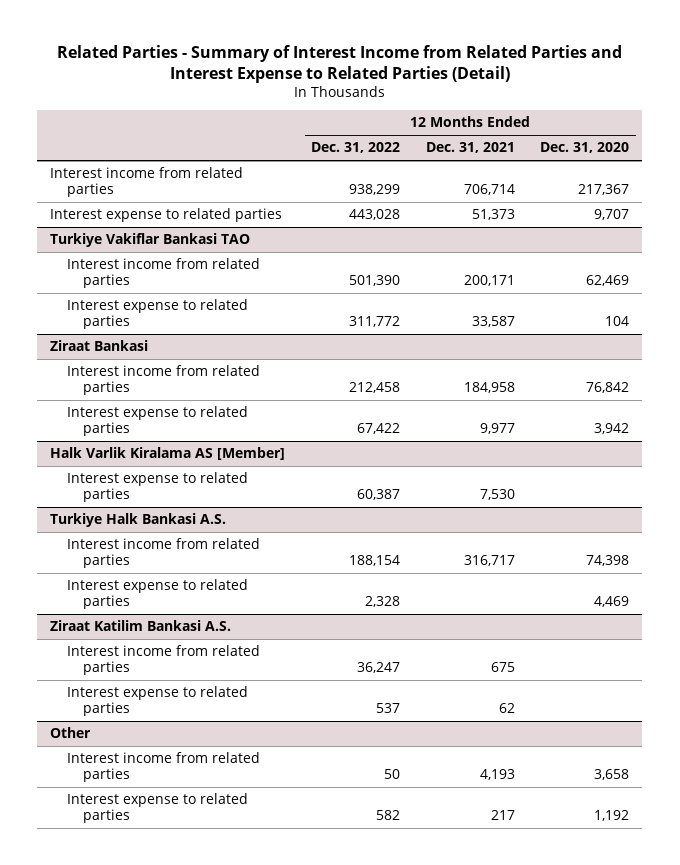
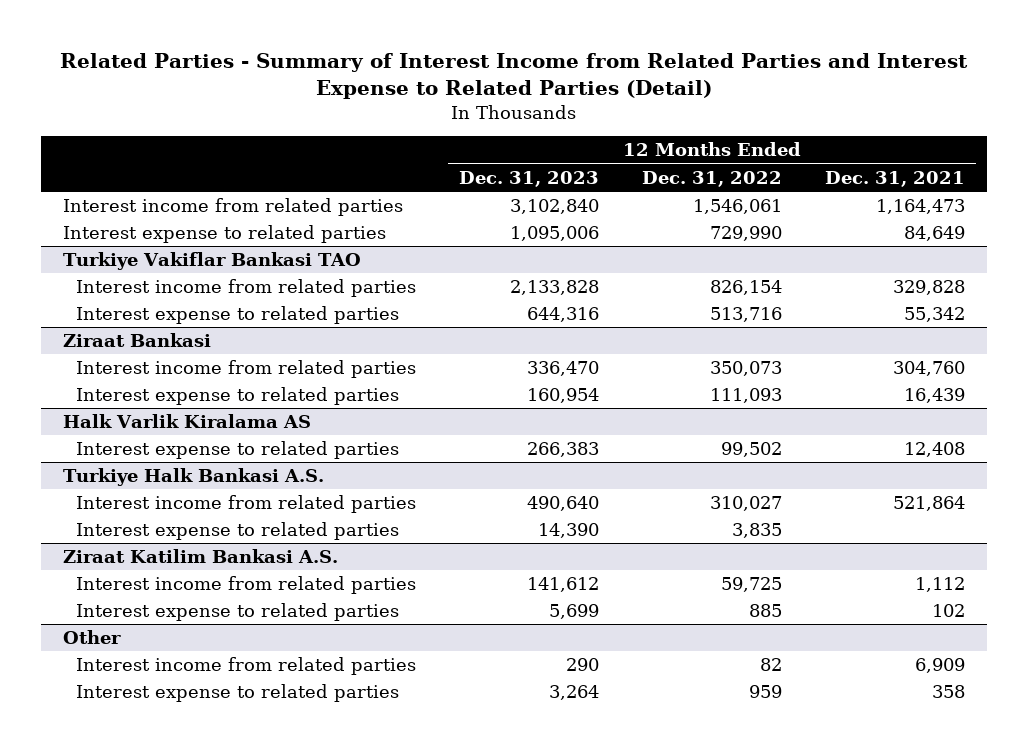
[540,142,630,154] Dec. 31, 2020 -> none
none -> [458,170,599,187] Dec. 31, 2023
[348,183,400,195] 938,299 -> [693,199,783,215] 1,546,061
[463,183,515,195] 706,714 -> [876,199,966,215] 1,164,473
[348,209,400,221] 443,028 -> [710,226,783,242] 729,990
[471,209,515,221] 51,373 -> [904,226,966,242] 84,649
[348,274,400,286] 501,390 -> [710,280,783,296] 826,154
[463,274,515,286] 200,171 -> [893,280,966,296] 329,828
[348,315,400,327] 311,772 -> [710,307,783,323] 513,716
[471,315,515,327] 33,587 -> [904,307,966,323] 55,342
[348,381,400,393] 212,458 -> [710,361,783,377] 350,073
[463,381,515,393] 184,958 -> [893,361,966,377] 304,760
[356,422,400,434] 67,422 -> [710,388,783,404] 111,093
[479,422,515,434] 9,977 -> [904,388,966,404] 16,439
[50,447,286,461] Halk Varlik Kiralama AS [Member] -> [62,414,311,429] Halk Varlik Kiralama AS
[356,488,400,500] 60,387 -> [721,442,783,458] 99,502
[479,488,515,500] 7,530 -> [904,442,966,458] 12,408
[348,554,400,566] 188,154 -> [710,496,783,512] 310,027
[463,554,515,566] 316,717 -> [893,496,966,512] 521,864
[364,595,400,607] 2,328 -> [732,523,783,539] 3,835
[356,661,400,673] 36,247 -> [721,577,783,593] 59,725
[490,661,515,672] 675 -> [915,577,966,593] 1,112
[375,702,400,713] 537 -> [749,604,783,618] 885
[498,702,515,713] 62 -> [932,604,966,618] 102
[383,768,400,779] 50 -> [760,658,783,672] 82
[479,768,515,780] 4,193 -> [915,658,966,674] 6,909
[375,809,400,820] 582 -> [749,685,783,699] 959
[490,809,515,820] 217 -> [932,685,966,699] 358

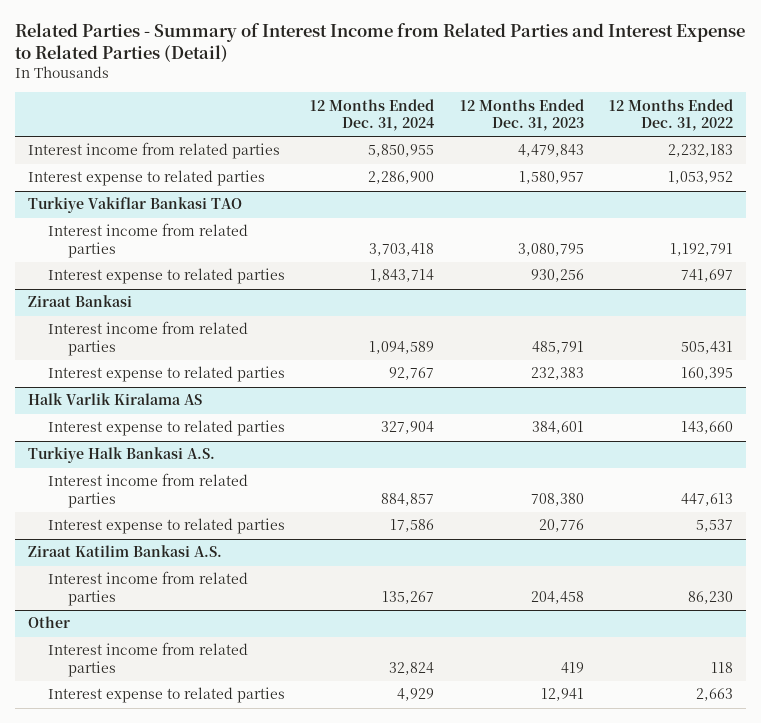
[825,170,966,187] Dec. 31, 2021 -> none
none -> [310,98,435,132] 12 Months Ended Dec. 31, 2024
[509,199,599,215] 3,102,840 -> [517,144,584,158] 4,479,843
[693,199,783,215] 1,546,061 -> [668,144,734,158] 2,232,183
[509,226,599,242] 1,095,006 -> [518,171,584,185] 1,580,957
[710,226,783,242] 729,990 -> [668,171,734,185] 1,053,952
[509,280,599,296] 2,133,828 -> [517,242,584,256] 3,080,795
[710,280,783,296] 826,154 -> [670,242,734,256] 1,192,791
[526,307,599,323] 644,316 -> [530,269,584,283] 930,256
[710,307,783,323] 513,716 -> [681,269,734,283] 741,697
[526,361,599,377] 336,470 -> [531,340,584,354] 485,791
[710,361,783,377] 350,073 -> [681,340,734,354] 505,431
[526,388,599,404] 160,954 -> [530,367,584,381] 232,383
[710,388,783,404] 111,093 -> [681,367,734,381] 160,395
[526,442,599,458] 266,383 -> [531,421,584,435] 384,601
[721,442,783,458] 99,502 -> [681,421,734,435] 143,660
[526,496,599,512] 490,640 -> [530,492,584,506] 708,380
[710,496,783,512] 310,027 -> [681,492,734,506] 447,613
[537,523,599,539] 14,390 -> [538,519,584,533] 20,776
[732,523,783,539] 3,835 -> [696,519,734,533] 5,537
[75,603,399,622] Interest expense to related parties -> none
[526,577,599,593] 141,612 -> [530,590,584,604] 204,458
[721,577,783,593] 59,725 -> [688,590,734,604] 86,230
[565,658,599,672] 290 -> [560,661,584,673] 419
[760,658,783,672] 82 -> [711,661,734,673] 118
[548,685,599,701] 3,264 -> [540,688,584,702] 12,941
[749,685,783,699] 959 -> [696,688,734,702] 2,663

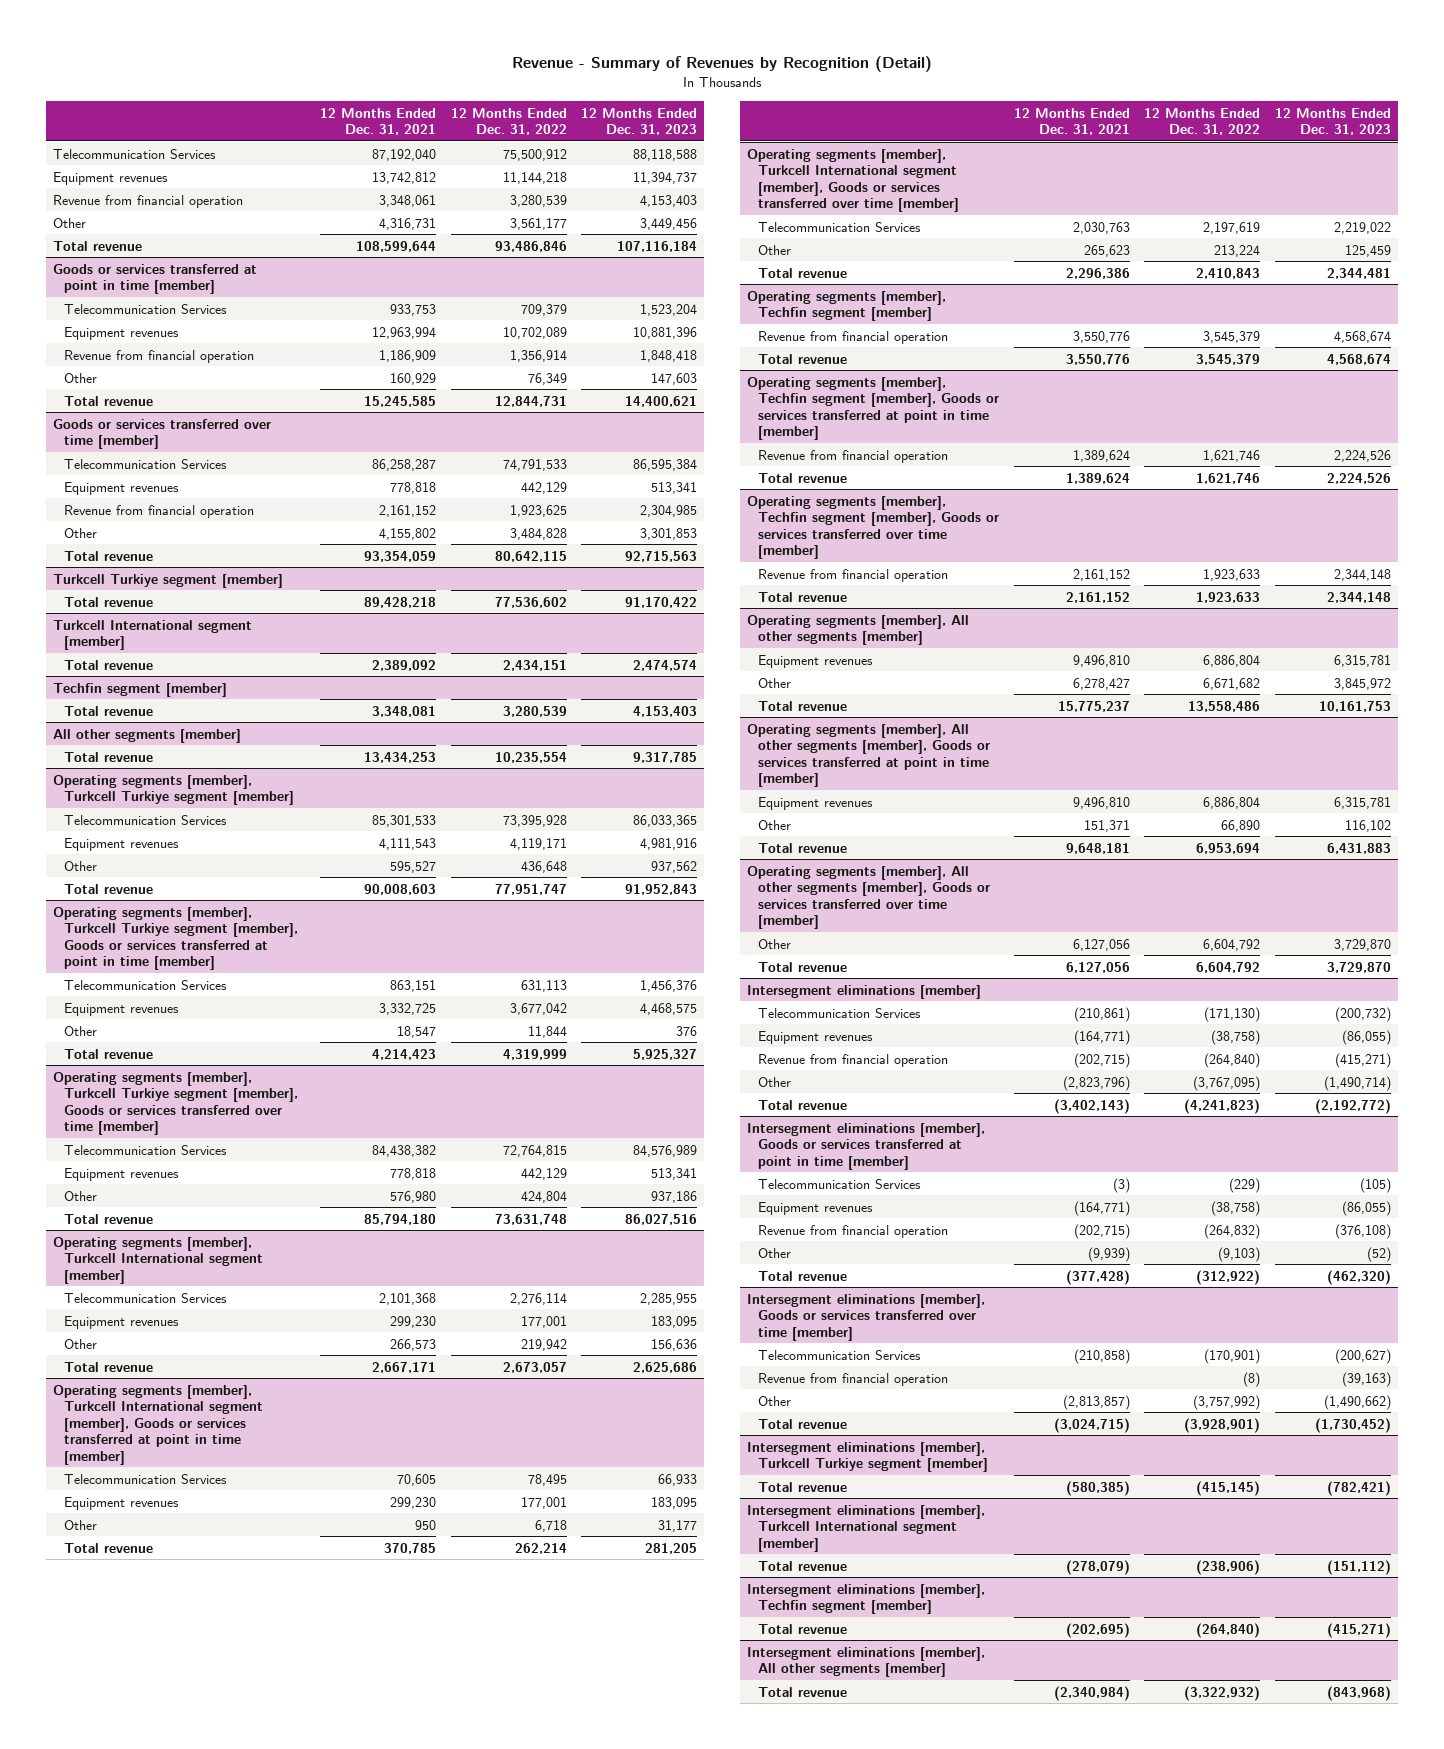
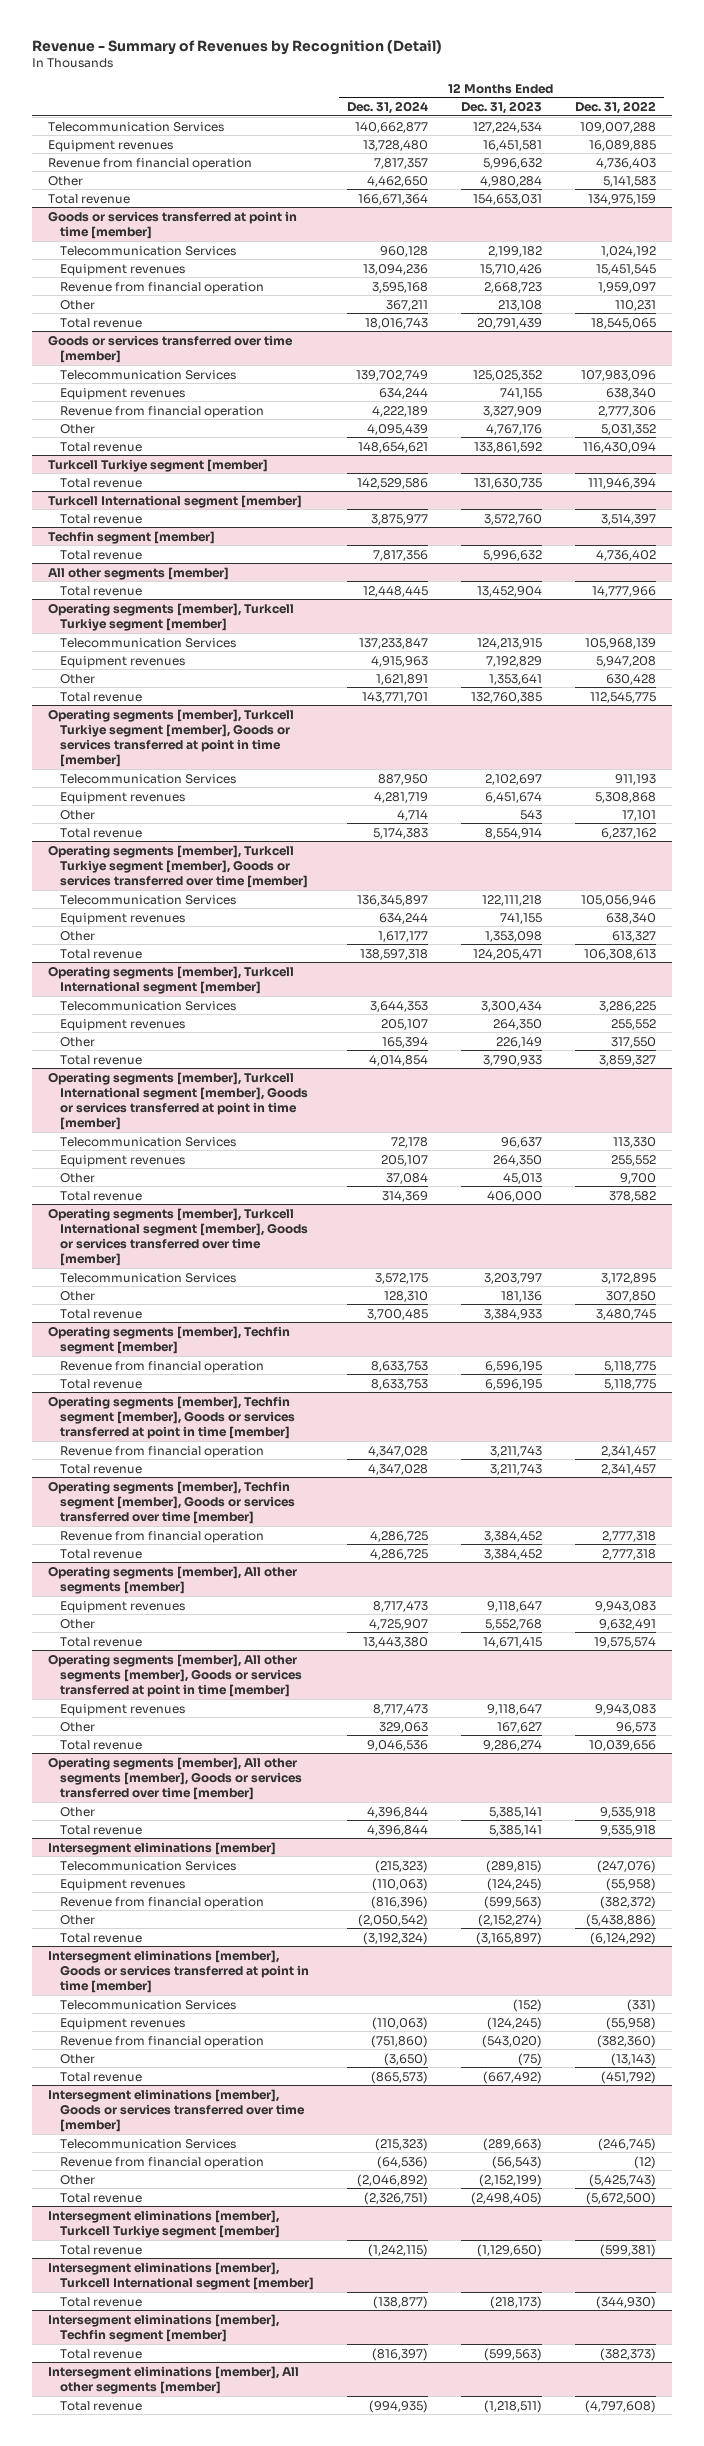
[319,107,436,136] 12 Months Ended Dec. 31, 2021 -> none
none -> [346,100,428,114] Dec. 31, 2024
[502,148,567,161] 75,500,912 -> [579,121,656,133] 109,007,288
[633,148,698,161] 88,118,588 -> [472,121,542,133] 127,224,534
[502,171,567,184] 11,144,218 -> [588,139,656,151] 16,089,885
[633,171,698,184] 11,394,737 -> [482,139,542,151] 16,451,581
[509,194,567,207] 3,280,539 -> [595,157,656,169] 4,736,403
[640,194,698,207] 4,153,403 -> [482,157,542,169] 5,996,632
[509,217,567,230] 3,561,177 -> [602,175,656,187] 5,141,583
[640,217,698,230] 3,449,456 -> [479,175,542,187] 4,980,284
[494,240,567,252] 93,486,846 -> [587,193,656,205] 134,975,159
[617,240,698,252] 107,116,184 -> [472,193,542,205] 154,653,031
[520,303,567,316] 709,379 -> [600,245,656,257] 1,024,192
[640,303,698,316] 1,523,204 -> [487,245,542,257] 2,199,182
[502,326,567,339] 10,702,089 -> [595,263,656,275] 15,451,545
[633,326,698,339] 10,881,396 -> [479,263,542,275] 15,710,426
[509,349,567,362] 1,356,914 -> [597,281,656,293] 1,959,097
[640,349,698,362] 1,848,418 -> [483,281,542,293] 2,668,723
[527,372,567,385] 76,349 -> [614,299,656,311] 110,231
[651,372,698,385] 147,603 -> [497,299,542,311] 213,108
[494,395,567,407] 12,844,731 -> [590,317,656,329] 18,545,065
[625,395,698,407] 14,400,621 -> [476,317,542,329] 20,791,439
[502,458,567,471] 74,791,533 -> [580,369,656,381] 107,983,096
[633,458,698,471] 86,595,384 -> [472,369,542,381] 125,025,352
[520,481,567,494] 442,129 -> [605,387,656,399] 638,340
[651,481,698,494] 513,341 -> [499,387,542,399] 741,155
[509,504,567,517] 1,923,625 -> [597,405,656,417] 2,777,306
[640,504,698,517] 2,304,985 -> [482,405,542,417] 3,327,909
[509,527,567,540] 3,484,828 -> [600,423,656,435] 5,031,352
[640,527,698,540] 3,301,853 -> [485,423,542,435] 4,767,176
[494,550,567,562] 80,642,115 -> [582,441,656,453] 116,430,094
[625,550,698,562] 92,715,563 -> [473,441,542,453] 133,861,592
[494,596,567,608] 77,536,602 -> [587,477,656,489] 111,946,394
[625,596,698,608] 91,170,422 -> [473,477,542,489] 131,630,735
[502,659,567,671] 2,434,151 -> [600,513,656,525] 3,514,397
[633,659,698,671] 2,474,574 -> [483,513,542,525] 3,572,760
[502,705,567,717] 3,280,539 -> [595,549,656,561] 4,736,402
[633,705,698,717] 4,153,403 -> [482,549,542,561] 5,996,632
[494,751,567,763] 10,235,554 -> [591,585,656,597] 14,777,966
[633,751,698,763] 9,317,785 -> [476,585,542,597] 13,452,904
[502,814,567,827] 73,395,928 -> [584,637,656,649] 105,968,139
[633,814,698,827] 86,033,365 -> [476,637,542,649] 124,213,915
[509,837,567,850] 4,119,171 -> [595,655,656,667] 5,947,208
[640,837,698,850] 4,981,916 -> [485,655,542,667] 7,192,829
[520,860,567,873] 436,648 -> [605,673,656,685] 630,428
[651,860,698,873] 937,562 -> [488,673,542,685] 1,353,641
[494,883,567,895] 77,951,747 -> [589,691,656,703] 112,545,775
[625,883,698,895] 91,952,843 -> [470,691,542,703] 132,760,385
[520,979,567,992] 631,113 -> [614,773,656,785] 911,193
[640,979,698,992] 1,456,376 -> [484,773,542,785] 2,102,697
[509,1002,567,1015] 3,677,042 -> [594,791,656,803] 5,308,868
[640,1002,698,1015] 4,468,575 -> [484,791,542,803] 6,451,674
[527,1025,567,1038] 11,844 -> [621,809,656,821] 17,101
[676,1025,698,1036] 376 -> [519,809,542,820] 543
[502,1048,567,1060] 4,319,999 -> [600,827,656,839] 6,237,162
[633,1048,698,1060] 5,925,327 -> [484,827,542,839] 8,554,914
[502,1144,567,1157] 72,764,815 -> [580,894,656,906] 105,056,946
[633,1144,698,1157] 84,576,989 -> [481,894,542,906] 122,111,218
[520,1167,567,1180] 442,129 -> [605,912,656,924] 638,340
[651,1167,698,1180] 513,341 -> [499,912,542,924] 741,155
[520,1190,567,1203] 424,804 -> [611,930,656,942] 613,327
[651,1190,698,1203] 937,186 -> [484,930,542,942] 1,353,098
[494,1213,567,1225] 73,631,748 -> [583,948,656,960] 106,308,613
[625,1213,698,1225] 86,027,516 -> [472,948,542,960] 124,205,471
[509,1292,567,1305] 2,276,114 -> [598,1000,656,1012] 3,286,225
[640,1292,698,1305] 2,285,955 -> [480,1000,542,1012] 3,300,434
[520,1315,567,1328] 177,001 -> [610,1018,656,1030] 255,552
[651,1315,698,1328] 183,095 -> [492,1018,542,1030] 264,350
[520,1338,567,1351] 219,942 -> [610,1036,656,1048] 317,550
[651,1338,698,1351] 156,636 -> [495,1036,542,1048] 226,149
[502,1361,567,1373] 2,673,057 -> [598,1054,656,1066] 3,859,327
[633,1361,698,1373] 2,625,686 -> [482,1054,542,1066] 3,790,933
[527,1473,567,1486] 78,495 -> [612,1136,656,1148] 113,330
[658,1473,698,1486] 66,933 -> [500,1136,542,1148] 96,637
[520,1496,567,1509] 177,001 -> [610,1154,656,1166] 255,552
[651,1496,698,1509] 183,095 -> [492,1154,542,1166] 264,350
[534,1519,567,1532] 6,718 -> [619,1172,656,1184] 9,700
[658,1519,698,1532] 31,177 -> [502,1172,542,1184] 45,013
[514,1542,567,1554] 262,214 -> [608,1190,656,1202] 378,582
[645,1542,698,1554] 281,205 -> [486,1190,542,1202] 406,000
[1203,221,1261,234] 2,197,619 -> [600,1272,656,1284] 3,172,895
[1333,221,1391,234] 2,219,022 -> [483,1272,542,1284] 3,203,797
[1214,244,1261,257] 213,224 -> [605,1290,656,1302] 307,850
[1344,244,1391,257] 125,459 -> [500,1290,542,1302] 181,136
[1196,267,1261,279] 2,410,843 -> [595,1308,656,1320] 3,480,745
[1326,267,1391,279] 2,344,481 -> [483,1308,542,1320] 3,384,933
[1203,330,1261,343] 3,545,379 -> [603,1360,656,1372] 5,118,775
[1333,330,1391,343] 4,568,674 -> [484,1360,542,1372] 6,596,195
[1196,353,1261,365] 3,545,379 -> [603,1378,656,1390] 5,118,775
[1326,353,1391,365] 4,568,674 -> [484,1378,542,1390] 6,596,195
[1203,449,1261,462] 1,621,746 -> [600,1445,656,1457] 2,341,457
[1333,449,1391,462] 2,224,526 -> [489,1445,542,1457] 3,211,743
[1196,472,1261,484] 1,621,746 -> [600,1463,656,1475] 2,341,457
[1326,472,1391,484] 2,224,526 -> [489,1463,542,1475] 3,211,743
[1203,568,1261,581] 1,923,633 -> [601,1530,656,1542] 2,777,318
[1333,568,1391,581] 2,344,148 -> [483,1530,542,1542] 3,384,452
[1196,591,1261,603] 1,923,633 -> [601,1548,656,1560] 2,777,318
[1326,591,1391,603] 2,344,148 -> [483,1548,542,1560] 3,384,452
[1203,654,1261,667] 6,886,804 -> [594,1600,656,1612] 9,943,083
[1333,654,1391,667] 6,315,781 -> [486,1600,542,1612] 9,118,647
[1203,677,1261,690] 6,671,682 -> [598,1618,656,1630] 9,632,491
[1333,677,1391,690] 3,845,972 -> [484,1618,542,1630] 5,552,768
[1188,700,1261,712] 13,558,486 -> [593,1636,656,1648] 19,575,574
[1318,700,1391,712] 10,161,753 -> [482,1636,542,1648] 14,671,415
[1203,796,1261,809] 6,886,804 -> [594,1703,656,1715] 9,943,083
[1333,796,1391,809] 6,315,781 -> [486,1703,542,1715] 9,118,647
[1221,819,1261,832] 66,890 -> [615,1721,656,1733] 96,573
[1344,819,1391,832] 116,102 -> [496,1721,542,1733] 167,627
[1196,842,1261,854] 6,953,694 -> [588,1739,656,1751] 10,039,656
[1326,842,1391,854] 6,431,883 -> [482,1739,542,1751] 9,286,274
[1203,938,1261,951] 6,604,792 -> [599,1806,656,1818] 9,535,918
[1333,938,1391,951] 3,729,870 -> [488,1806,542,1818] 5,385,141
[1196,961,1261,973] 6,604,792 -> [599,1824,656,1836] 9,535,918
[1326,961,1391,973] 3,729,870 -> [488,1824,542,1836] 5,385,141
[1204,1006,1261,1022] (171,130) -> [596,1859,656,1873] (247,076)
[1334,1006,1391,1022] (200,732) -> [485,1859,542,1873] (289,815)
[1211,1029,1261,1045] (38,758) -> [605,1877,656,1891] (55,958)
[1341,1029,1391,1045] (86,055) -> [486,1877,542,1891] (124,245)
[1204,1052,1261,1068] (264,840) -> [599,1895,656,1909] (382,372)
[1334,1052,1391,1068] (415,271) -> [483,1895,542,1909] (599,563)
[1193,1075,1261,1091] (3,767,095) -> [585,1913,656,1927] (5,438,886)
[1323,1075,1391,1091] (1,490,714) -> [477,1913,542,1927] (2,152,274)
[1184,1098,1261,1114] (4,241,823) -> [589,1931,656,1945] (6,124,292)
[1314,1098,1391,1114] (2,192,772) -> [475,1931,542,1945] (3,165,897)
[1229,1177,1261,1193] (229) -> [626,1998,656,2012] (331)
[1359,1177,1391,1193] (105) -> [512,1998,542,2012] (152)
[1211,1200,1261,1216] (38,758) -> [605,2016,656,2030] (55,958)
[1341,1200,1391,1216] (86,055) -> [486,2016,542,2030] (124,245)
[1204,1223,1261,1239] (264,832) -> [596,2034,656,2048] (382,360)
[1334,1223,1391,1239] (376,108) -> [481,2034,542,2048] (543,020)
[1218,1246,1261,1262] (9,103) -> [610,2052,656,2066] (13,143)
[1366,1246,1391,1262] (52) -> [517,2052,542,2066] (75)
[1196,1269,1261,1285] (312,922) -> [600,2070,656,2084] (451,792)
[1326,1269,1391,1285] (462,320) -> [482,2070,542,2084] (667,492)
[1204,1348,1261,1364] (170,901) -> [597,2137,656,2151] (246,745)
[1334,1348,1391,1364] (200,627) -> [482,2137,542,2151] (289,663)
[1243,1371,1261,1387] (8) -> [633,2155,656,2169] (12)
[1341,1371,1391,1387] (39,163) -> [491,2155,542,2169] (56,543)
[1193,1394,1261,1410] (3,757,992) -> [588,2173,656,2187] (5,425,743)
[1323,1394,1391,1410] (1,490,662) -> [478,2173,542,2187] (2,152,199)
[1184,1417,1261,1433] (3,928,901) -> [585,2191,656,2205] (5,672,500)
[1314,1417,1391,1433] (1,730,452) -> [470,2191,542,2205] (2,498,405)
[1196,1480,1261,1496] (415,145) -> [599,2243,656,2257] (599,381)
[1326,1480,1391,1496] (782,421) -> [476,2243,542,2257] (1,129,650)
[1196,1559,1261,1575] (238,906) -> [595,2295,656,2309] (344,930)
[1326,1559,1391,1575] (151,112) -> [489,2295,542,2309] (218,173)
[1196,1622,1261,1638] (264,840) -> [599,2347,656,2361] (382,373)
[1326,1622,1391,1638] (415,271) -> [483,2347,542,2361] (599,563)
[1184,1685,1261,1701] (3,322,932) -> [584,2399,656,2413] (4,797,608)
[1326,1685,1391,1701] (843,968) -> [483,2399,542,2413] (1,218,511)

